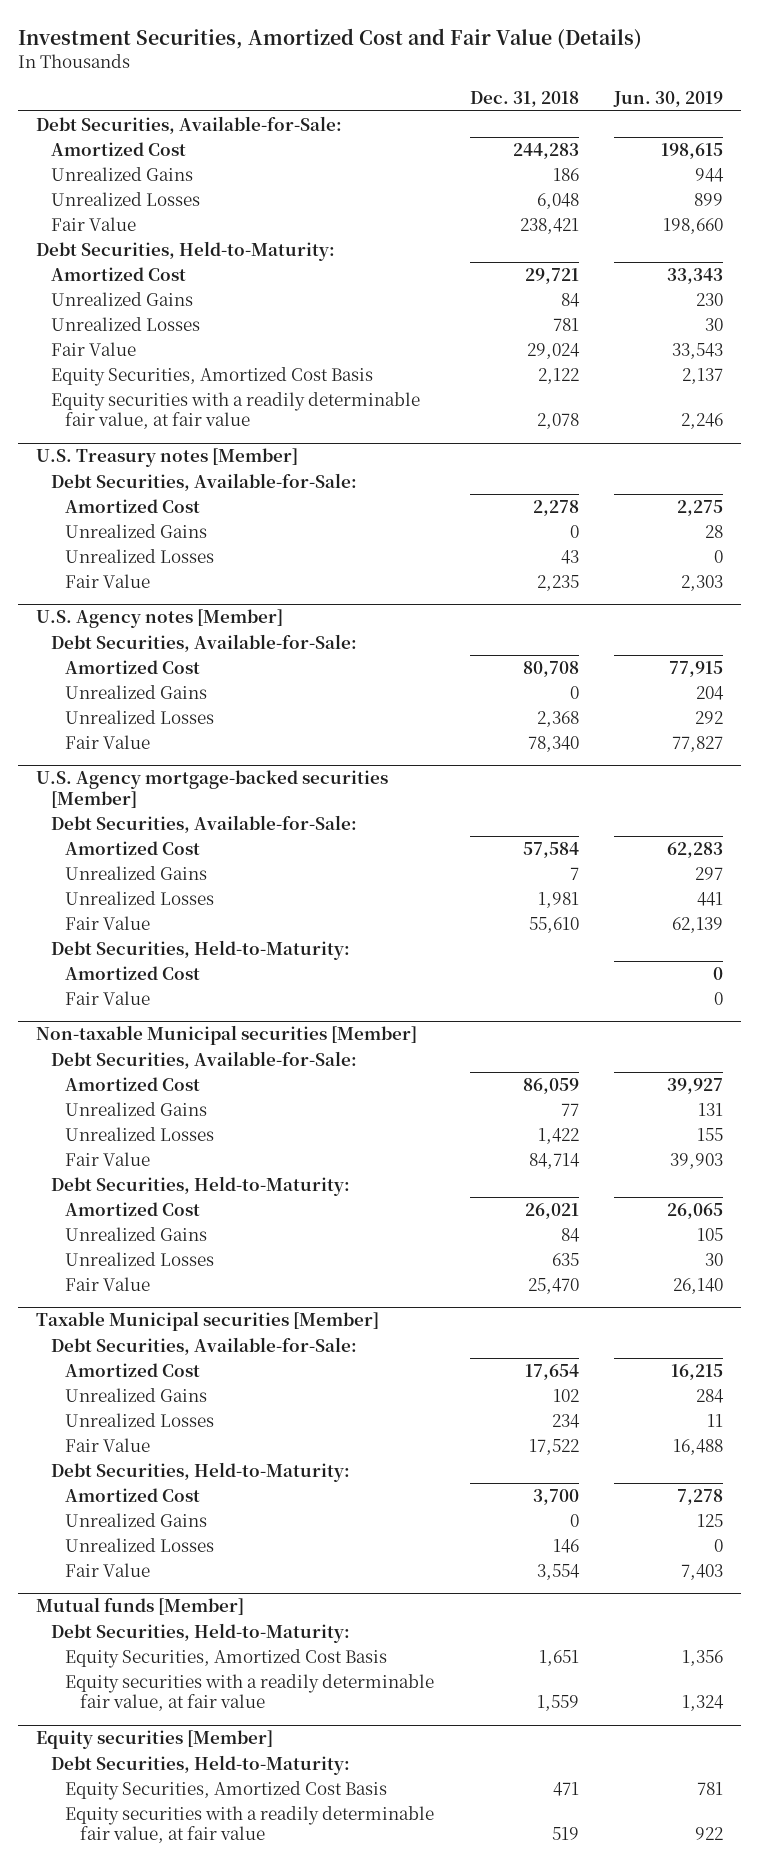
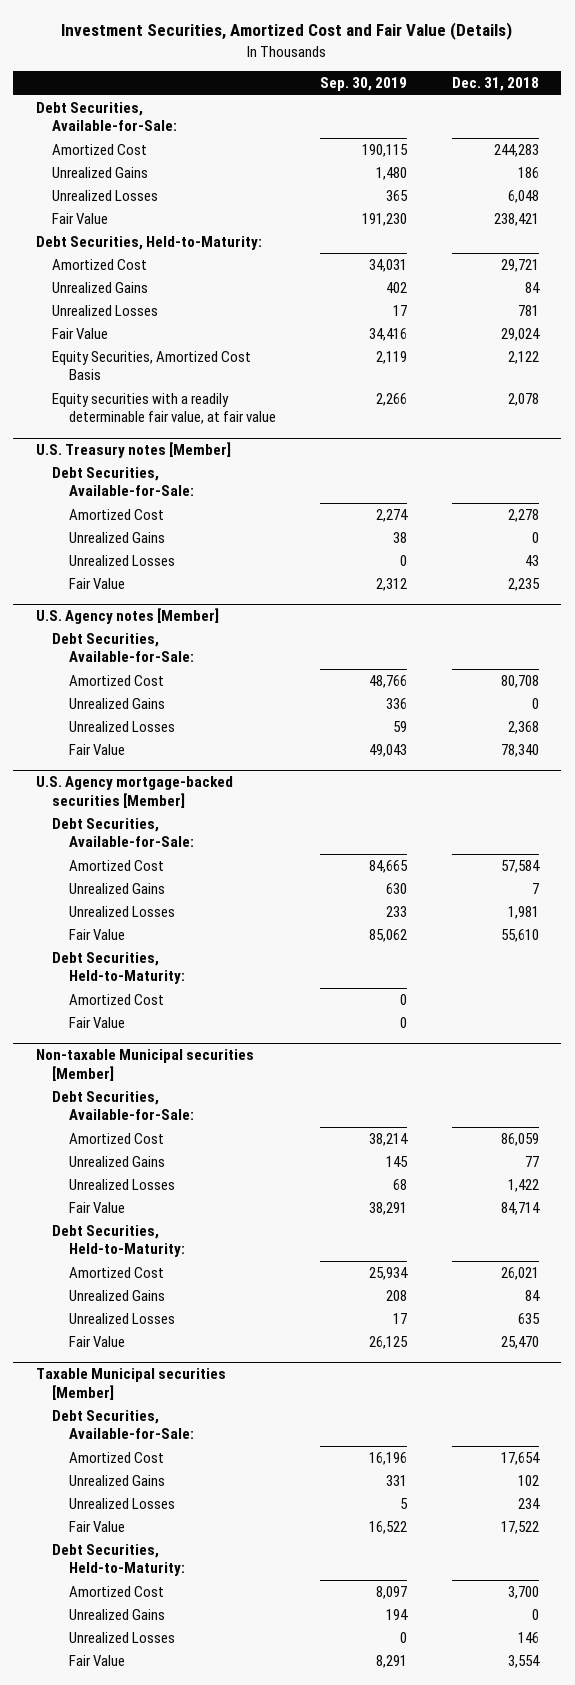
[613,91,724,108] Jun. 30, 2019 -> none
none -> [320,77,408,92] Sep. 30, 2019
[36,1597,245,1616] Mutual funds [Member] -> none
[50,1622,350,1643] Debt Securities, Held-to-Maturity: -> none
[65,1648,388,1668] Equity Securities, Amortized Cost Basis -> none
[65,1673,435,1712] Equity securities with a readily determinable fair value, at fair value -> none
[36,1730,274,1750] Equity securities [Member] -> none
[50,1754,350,1775] Debt Securities, Held-to-Maturity: -> none
[65,1780,388,1800] Equity Securities, Amortized Cost Basis -> none
[65,1805,435,1844] Equity securities with a readily determinable fair value, at fair value -> none

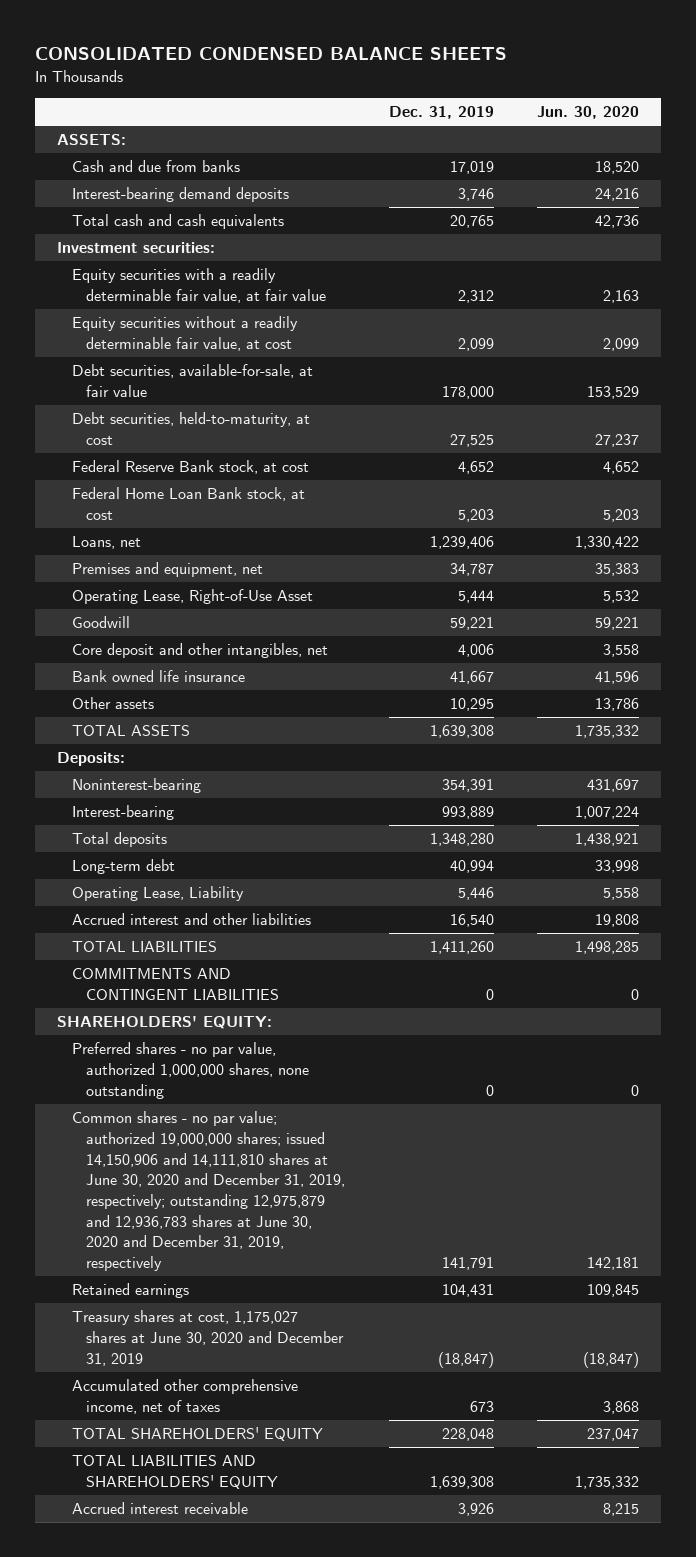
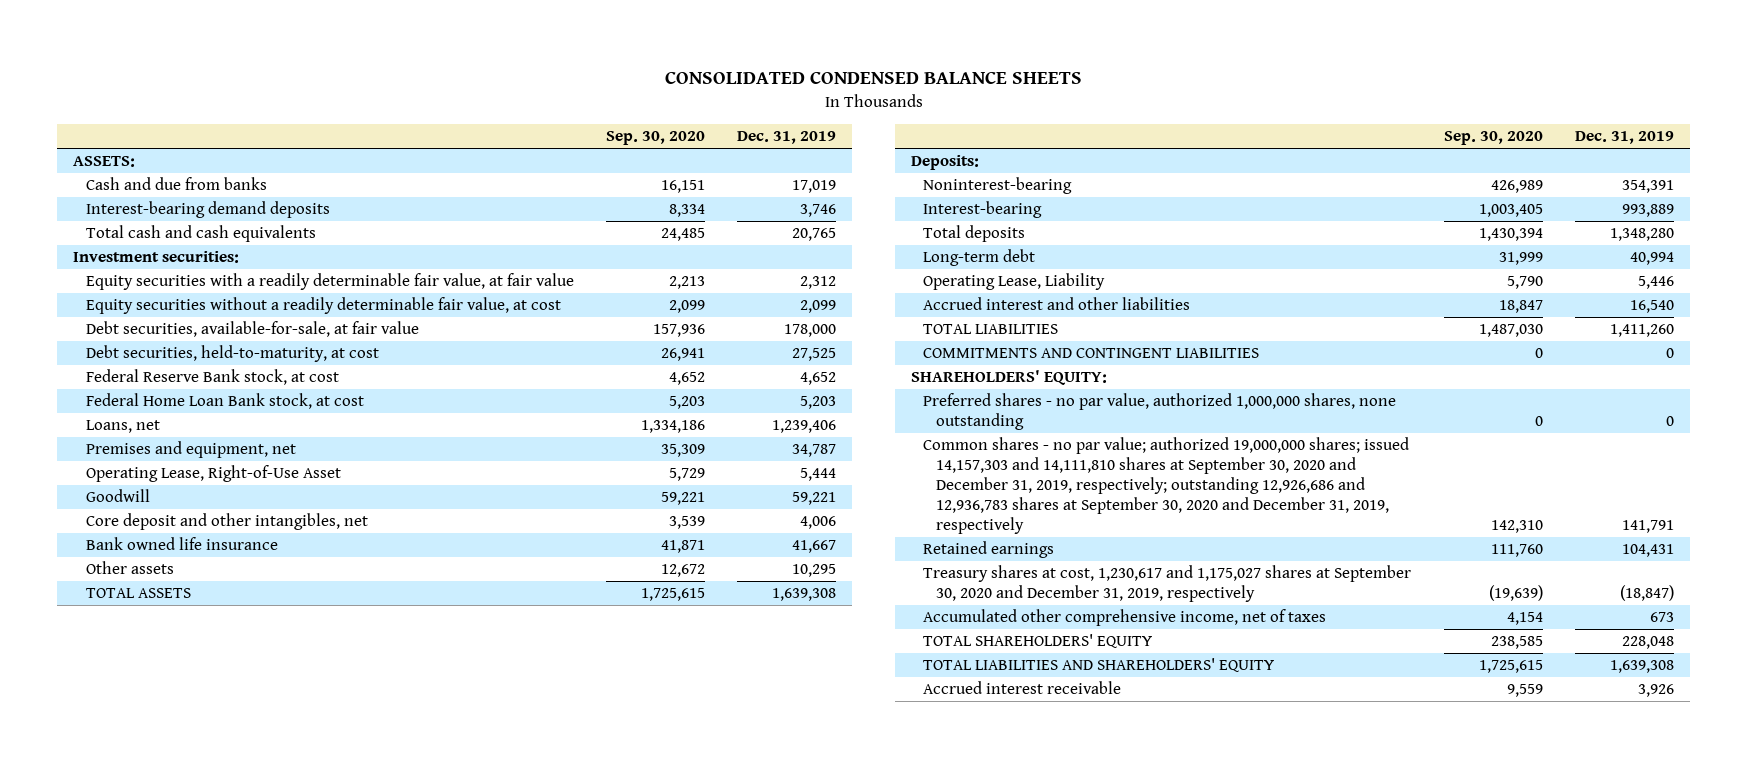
[537,106,640,120] Jun. 30, 2020 -> none
none -> [606,131,706,146] Sep. 30, 2020
[71,1111,346,1271] Common shares - no par value; authorized 19,000,000 shares; issued 14,150,906 and 14,111,810 shares at June 30, 2020 and December 31, 2019, respectively; outstanding 12,975,879 and 12,936,783 shares at June 30, 2020 and December 31, 2019, respectively -> [923,437,1410,534] Common shares - no par value; authorized 19,000,000 shares; issued 14,157,303 and 14,111,810 shares at September 30, 2020 and December 31, 2019, respectively; outstanding 12,926,686 and 12,936,783 shares at September 30, 2020 and December 31, 2019, respectively
[71,1310,345,1366] Treasury shares at cost, 1,175,027 shares at June 30, 2020 and December 31, 2019 -> [923,565,1412,603] Treasury shares at cost, 1,230,617 and 1,175,027 shares at September 30, 2020 and December 31, 2019, respectively

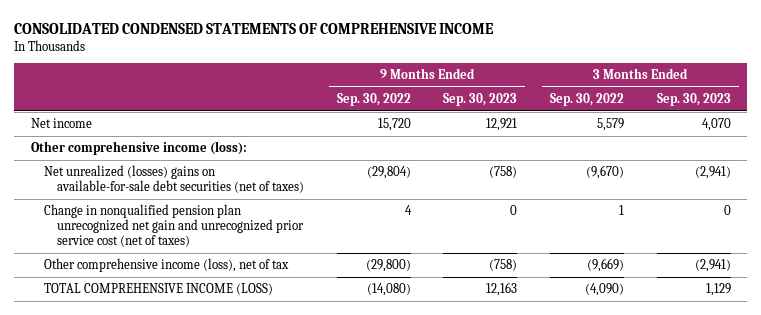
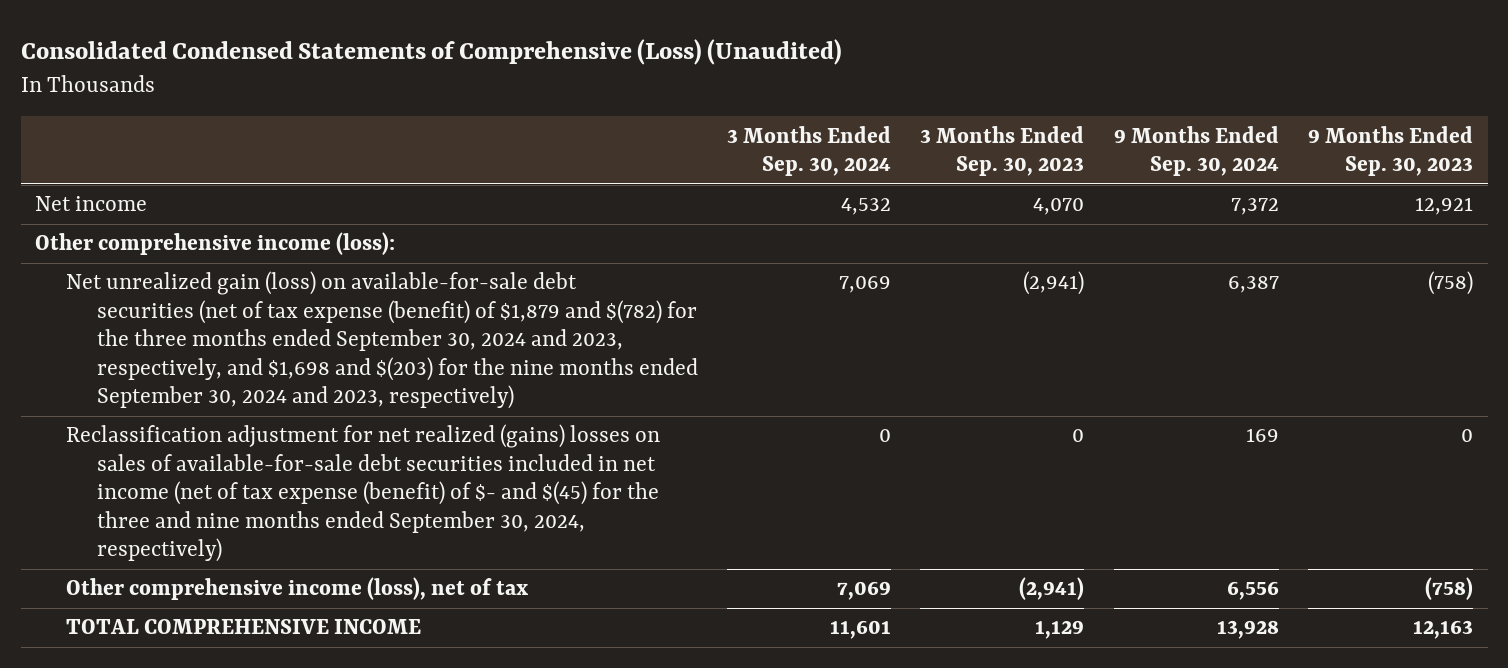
[14,22,495,34] CONSOLIDATED CONDENSED STATEMENTS OF COMPREHENSIVE INCOME -> [20,38,842,65] Consolidated Condensed Statements of Comprehensive (Loss) (Unaudited)
[336,93,411,107] Sep. 30, 2022 -> none
[549,93,624,107] Sep. 30, 2022 -> none
none -> [727,125,892,177] 3 Months Ended Sep. 30, 2024
none -> [1113,125,1279,177] 9 Months Ended Sep. 30, 2024
[43,204,305,248] Change in nonqualified pension plan unrecognized net gain and unrecognized prior service cost (net of taxes) -> none
[43,165,305,194] Net unrealized (losses) gains on available-for-sale debt securities (net of taxes) -> [66,271,698,410] Net unrealized gain (loss) on available-for-sale debt securities (net of tax expense (benefit) of $1,879 and $(782) for the three months ended September 30, 2024 and 2023, respectively, and $1,698 and $(203) for the nine months ended September 30, 2024 and 2023, respectively)
none -> [66,424,661,563] Reclassification adjustment for net realized (gains) losses on sales of available-for-sale debt securities included in net income (net of tax expense (benefit) of $- and $(45) for the three and nine months ended September 30, 2024, respectively)
[43,283,273,296] TOTAL COMPREHENSIVE INCOME (LOSS) -> [66,619,422,635] TOTAL COMPREHENSIVE INCOME

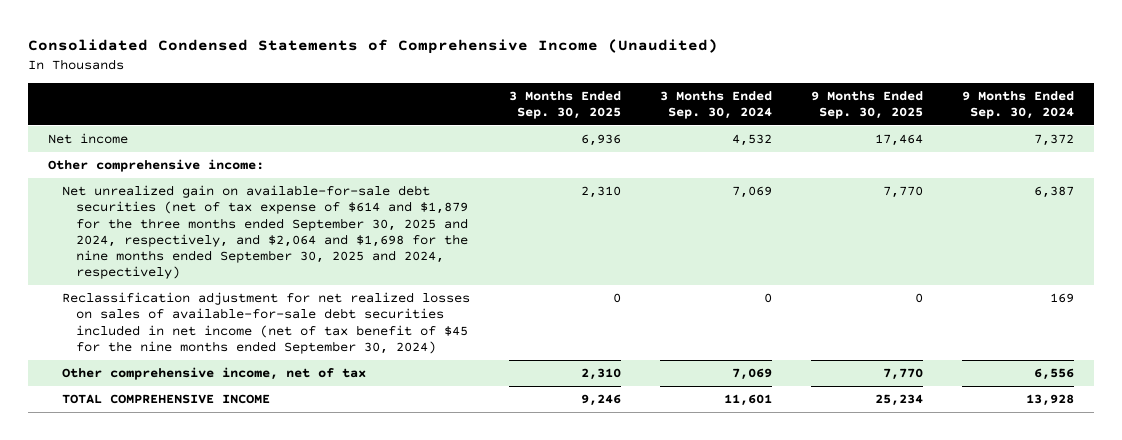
[20,38,842,65] Consolidated Condensed Statements of Comprehensive (Loss) (Unaudited) -> [28,38,719,54] Consolidated Condensed Statements of Comprehensive Income (Unaudited)
[920,125,1085,177] 3 Months Ended Sep. 30, 2023 -> none
[1307,125,1473,177] 9 Months Ended Sep. 30, 2023 -> none
none -> [508,90,621,119] 3 Months Ended Sep. 30, 2025
none -> [810,90,923,119] 9 Months Ended Sep. 30, 2025
[35,232,396,256] Other comprehensive income (loss): -> [47,159,264,173] Other comprehensive income:
[66,271,698,410] Net unrealized gain (loss) on available-for-sale debt securities (net of tax expense (benefit) of $1,879 and $(782) for the three months ended September 30, 2024 and 2023, respectively, and $1,698 and $(203) for the nine months ended September 30, 2024 and 2023, respectively) -> [61,185,468,280] Net unrealized gain on available-for-sale debt securities (net of tax expense of $614 and $1,879 for the three months ended September 30, 2025 and 2024, respectively, and $2,064 and $1,698 for the nine months ended September 30, 2025 and 2024, respectively)
[66,424,661,563] Reclassification adjustment for net realized (gains) losses on sales of available-for-sale debt securities included in net income (net of tax expense (benefit) of $- and $(45) for the three and nine months ended September 30, 2024, respectively) -> [61,292,470,354] Reclassification adjustment for net realized losses on sales of available-for-sale debt securities included in net income (net of tax benefit of $45 for the nine months ended September 30, 2024)
[66,577,529,601] Other comprehensive income (loss), net of tax -> [61,367,366,381] Other comprehensive income, net of tax

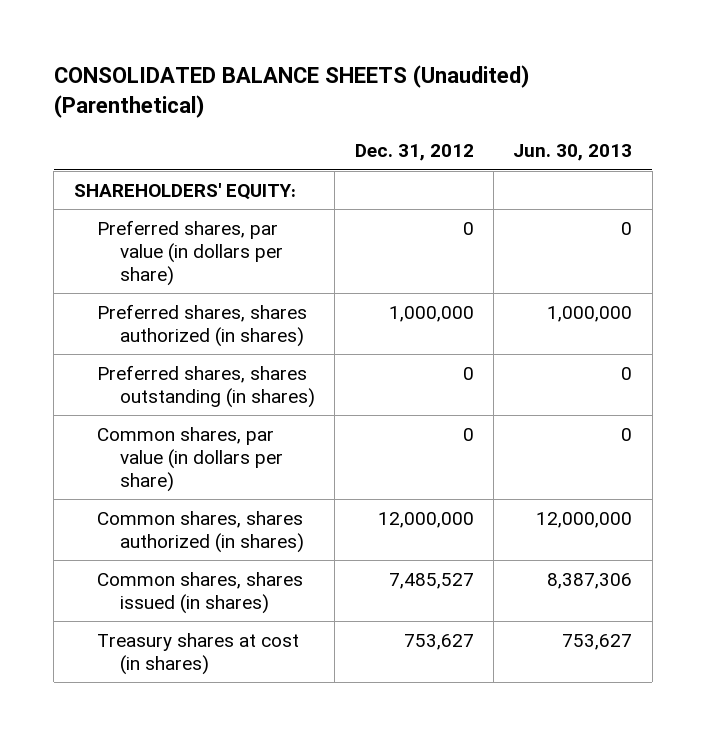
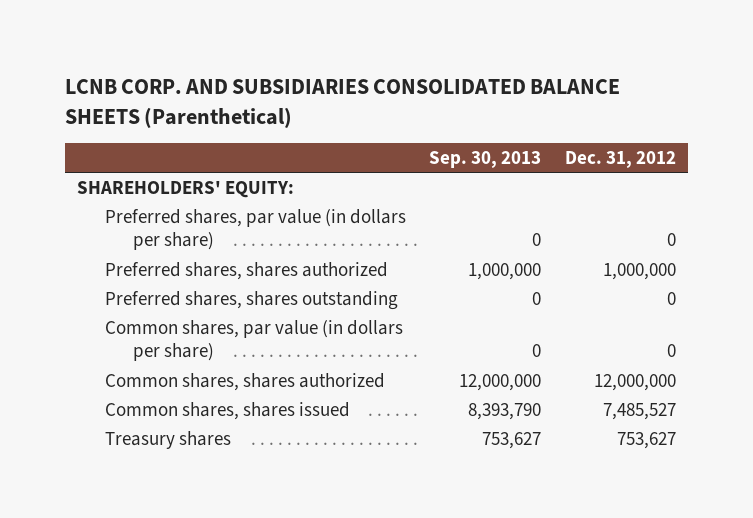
[53,65,530,118] CONSOLIDATED BALANCE SHEETS (Unaudited) (Parenthetical) -> [64,79,620,128] LCNB CORP. AND SUBSIDIARIES CONSOLIDATED BALANCE SHEETS (Parenthetical)
[513,144,633,162] Jun. 30, 2013 -> none
none -> [429,150,542,168] Sep. 30, 2013
[96,303,307,347] Preferred shares, shares authorized (in shares) -> [104,261,388,280] Preferred shares, shares authorized
[96,364,316,408] Preferred shares, shares outstanding (in shares) -> [104,290,398,310] Preferred shares, shares outstanding
[96,510,305,553] Common shares, shares authorized (in shares) -> [104,372,385,391] Common shares, shares authorized
[96,571,303,614] Common shares, shares issued (in shares) -> [104,401,350,420] Common shares, shares issued
[96,632,299,675] Treasury shares at cost (in shares) -> [104,430,231,449] Treasury shares

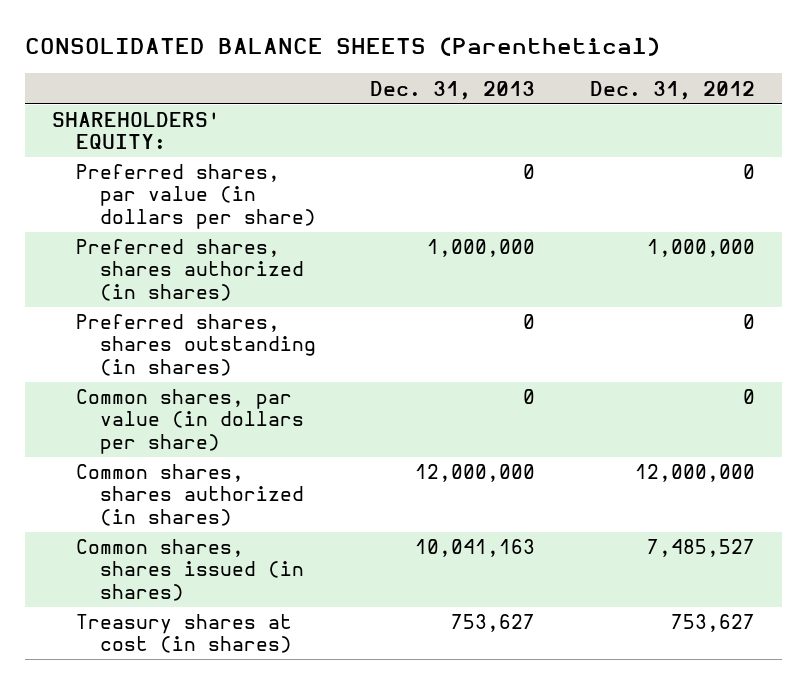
[64,79,620,128] LCNB CORP. AND SUBSIDIARIES CONSOLIDATED BALANCE SHEETS (Parenthetical) -> [25,37,661,57] CONSOLIDATED BALANCE SHEETS (Parenthetical)
[429,150,542,168] Sep. 30, 2013 -> none
none -> [370,80,536,100] Dec. 31, 2013
[104,261,388,280] Preferred shares, shares authorized -> [76,239,304,301] Preferred shares, shares authorized (in shares)
[104,290,398,310] Preferred shares, shares outstanding -> [76,314,316,376] Preferred shares, shares outstanding (in shares)
[104,372,385,391] Common shares, shares authorized -> [76,464,304,526] Common shares, shares authorized (in shares)
[104,401,350,420] Common shares, shares issued -> [76,539,304,601] Common shares, shares issued (in shares)
[104,430,231,449] Treasury shares -> [76,614,293,654] Treasury shares at cost (in shares)

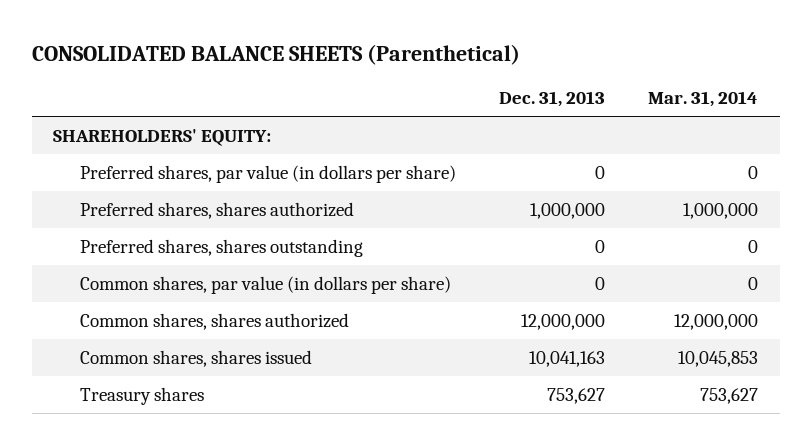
[589,80,755,100] Dec. 31, 2012 -> none
none -> [648,90,759,107] Mar. 31, 2014
[76,239,304,301] Preferred shares, shares authorized (in shares) -> [80,201,355,219] Preferred shares, shares authorized
[76,314,316,376] Preferred shares, shares outstanding (in shares) -> [80,238,364,257] Preferred shares, shares outstanding
[76,464,304,526] Common shares, shares authorized (in shares) -> [80,312,350,330] Common shares, shares authorized
[76,539,304,601] Common shares, shares issued (in shares) -> [80,349,313,367] Common shares, shares issued
[76,614,293,654] Treasury shares at cost (in shares) -> [80,386,205,405] Treasury shares

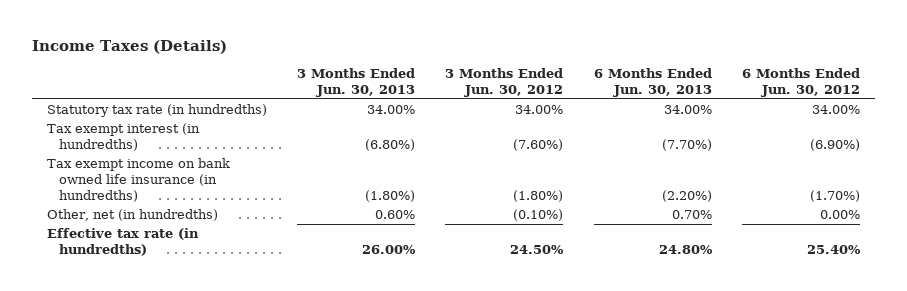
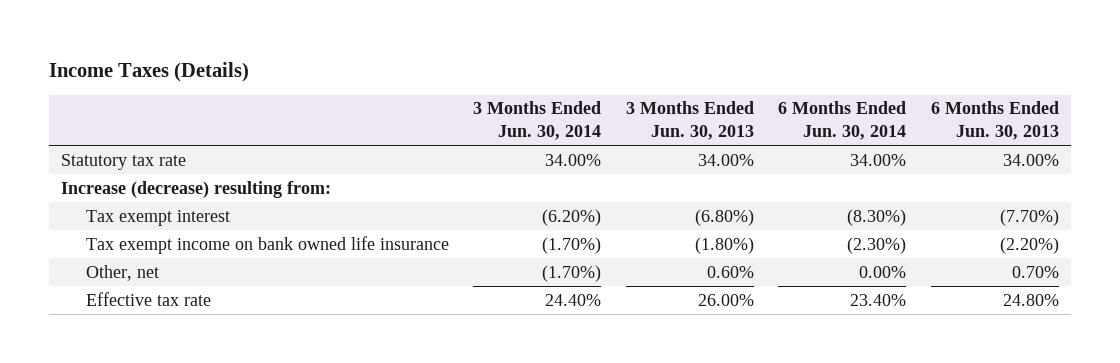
[445,67,564,97] 3 Months Ended Jun. 30, 2012 -> none
[741,67,860,97] 6 Months Ended Jun. 30, 2012 -> none
none -> [473,101,602,141] 3 Months Ended Jun. 30, 2014
none -> [778,101,907,141] 6 Months Ended Jun. 30, 2014
[46,104,267,118] Statutory tax rate (in hundredths) -> [61,153,187,170] Statutory tax rate
none -> [61,180,332,198] Increase (decrease) resulting from:
[46,123,200,152] Tax exempt interest (in hundredths) -> [85,209,230,226] Tax exempt interest
[46,158,230,203] Tax exempt income on bank owned life insurance (in hundredths) -> [85,235,449,254] Tax exempt income on bank owned life insurance
[46,209,218,222] Other, net (in hundredths) -> [85,264,159,281] Other, net
[46,228,199,257] Effective tax rate (in hundredths) -> [85,291,211,306] Effective tax rate

